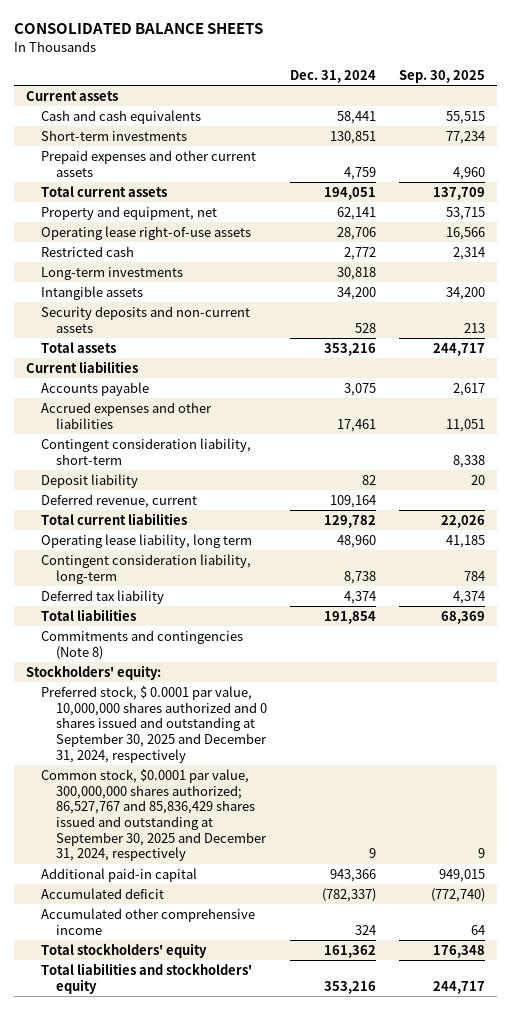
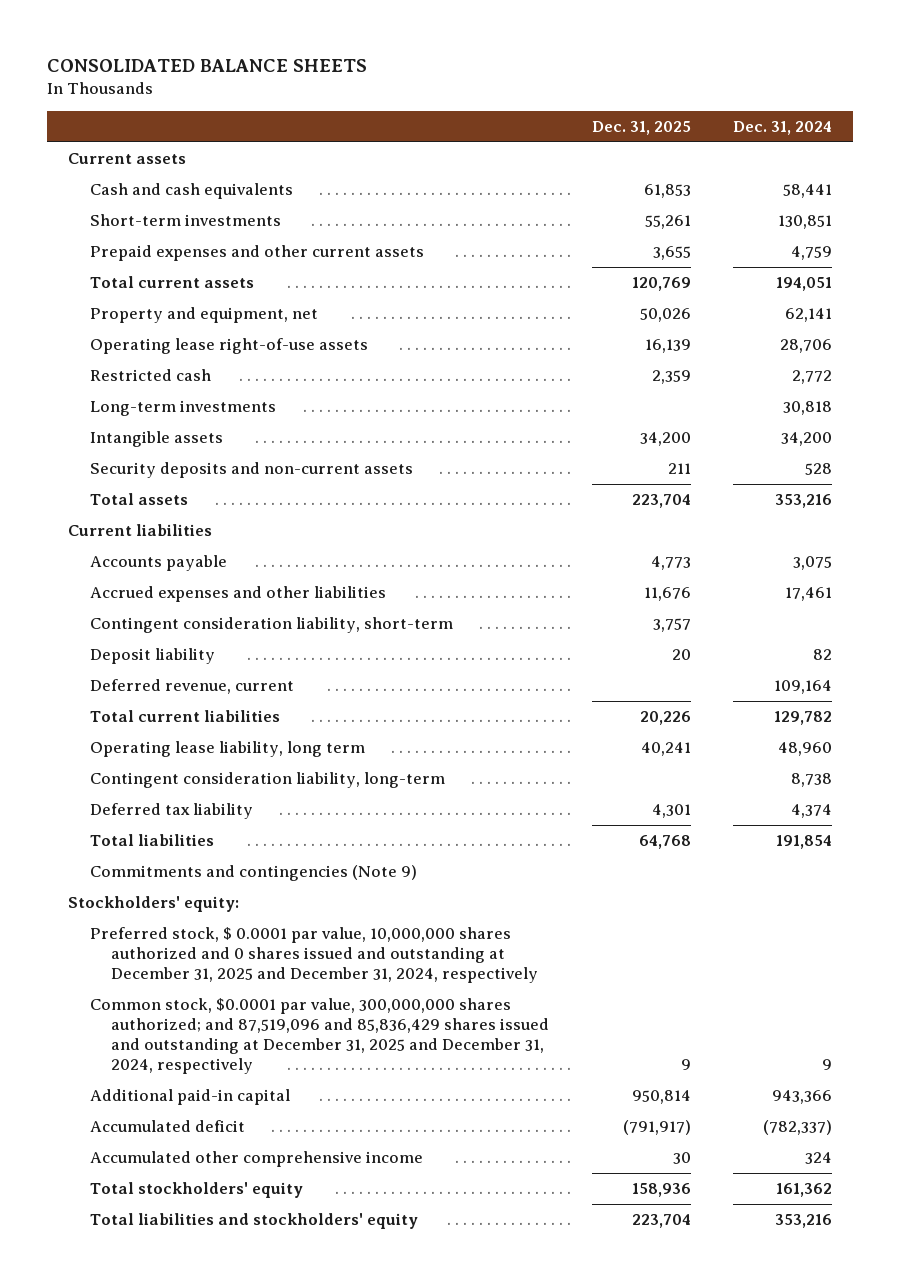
[399,69,486,83] Sep. 30, 2025 -> none
none -> [591,120,691,135] Dec. 31, 2025
[40,629,243,660] Commitments and contingencies (Note 8) -> [89,865,417,882] Commitments and contingencies (Note 9)
[40,685,268,763] Preferred stock, $ 0.0001 par value, 10,000,000 shares authorized and 0 shares issued and outstanding at September 30, 2025 and December 31, 2024, respectively -> [89,927,539,983] Preferred stock, $ 0.0001 par value, 10,000,000 shares authorized and 0 shares issued and outstanding at December 31, 2025 and December 31, 2024, respectively
[40,768,268,862] Common stock, $0.0001 par value, 300,000,000 shares authorized; 86,527,767 and 85,836,429 shares issued and outstanding at September 30, 2025 and December 31, 2024, respectively -> [89,998,550,1074] Common stock, $0.0001 par value, 300,000,000 shares authorized; and 87,519,096 and 85,836,429 shares issued and outstanding at December 31, 2025 and December 31, 2024, respectively

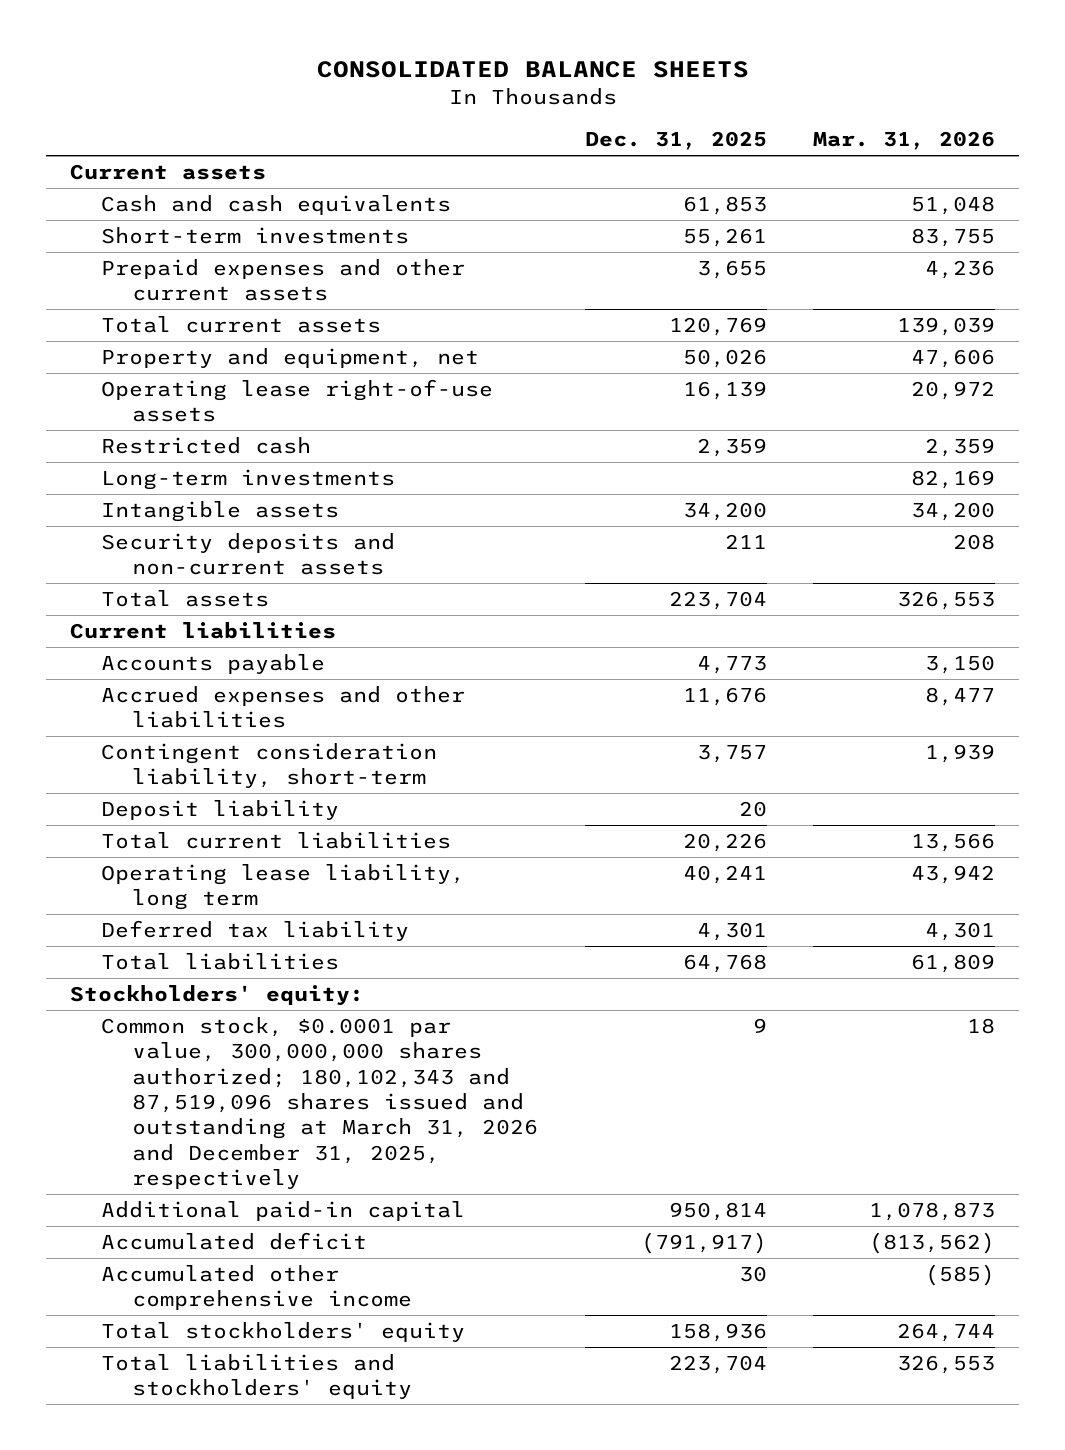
[733,120,833,135] Dec. 31, 2024 -> none
none -> [813,131,996,151] Mar. 31, 2026
[89,679,294,695] Deferred revenue, current -> none
[89,772,445,789] Contingent consideration liability, long-term -> none
[89,865,417,882] Commitments and contingencies (Note 9) -> none
[89,927,539,983] Preferred stock, $ 0.0001 par value, 10,000,000 shares authorized and 0 shares issued and outstanding at December 31, 2025 and December 31, 2024, respectively -> none
[89,998,550,1074] Common stock, $0.0001 par value, 300,000,000 shares authorized; and 87,519,096 and 85,836,429 shares issued and outstanding at December 31, 2025 and December 31, 2024, respectively -> [100,1016,539,1190] Common stock, $0.0001 par value, 300,000,000 shares authorized; 180,102,343 and 87,519,096 shares issued and outstanding at March 31, 2026 and December 31, 2025, respectively

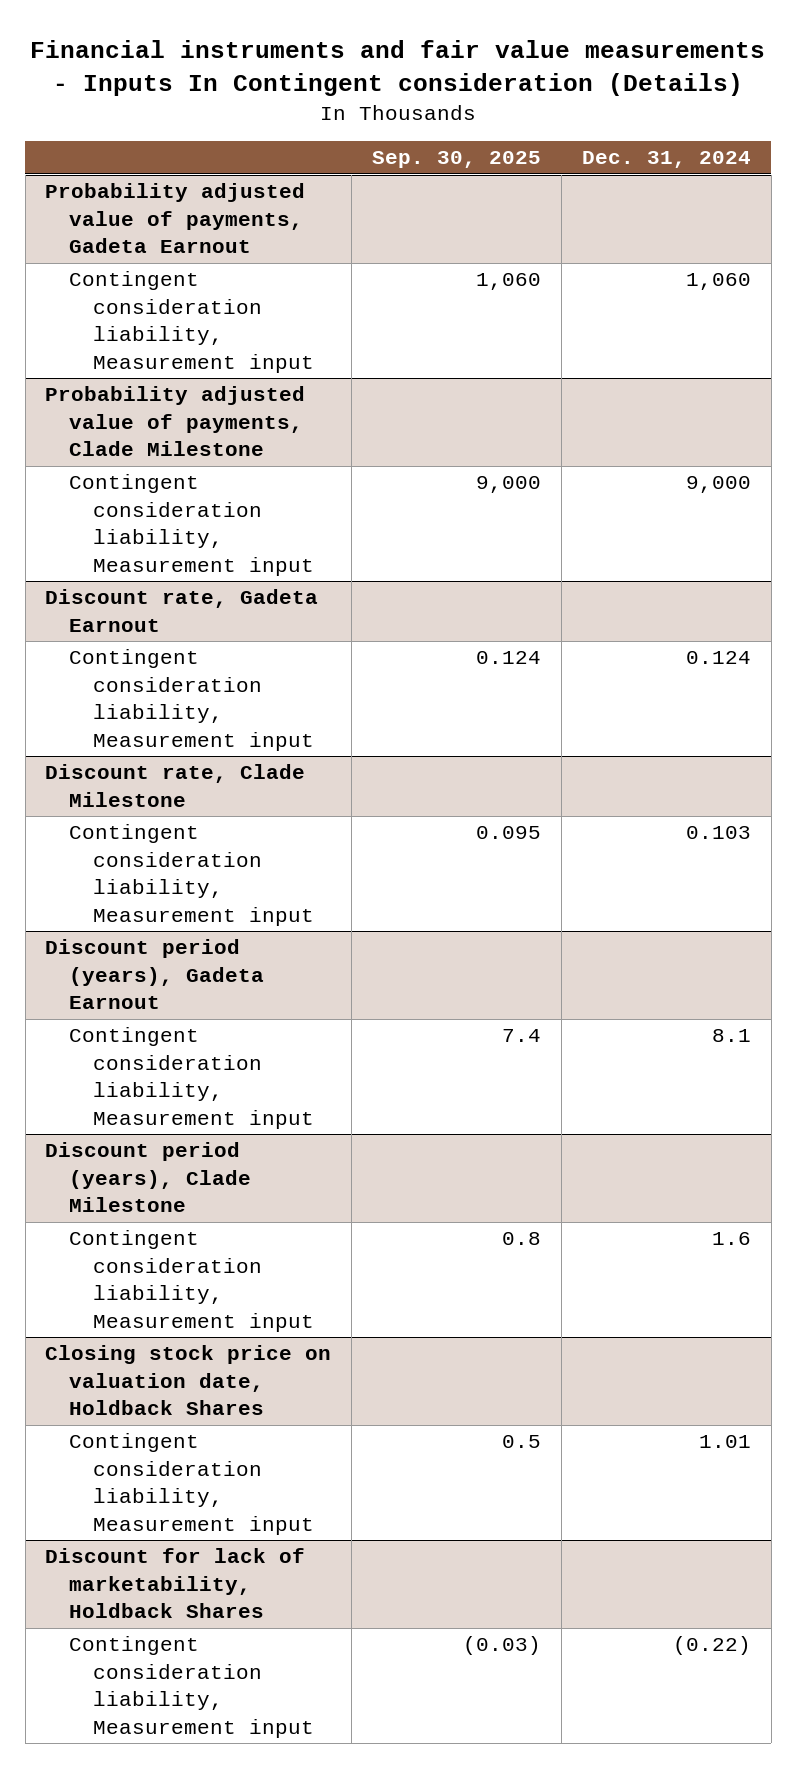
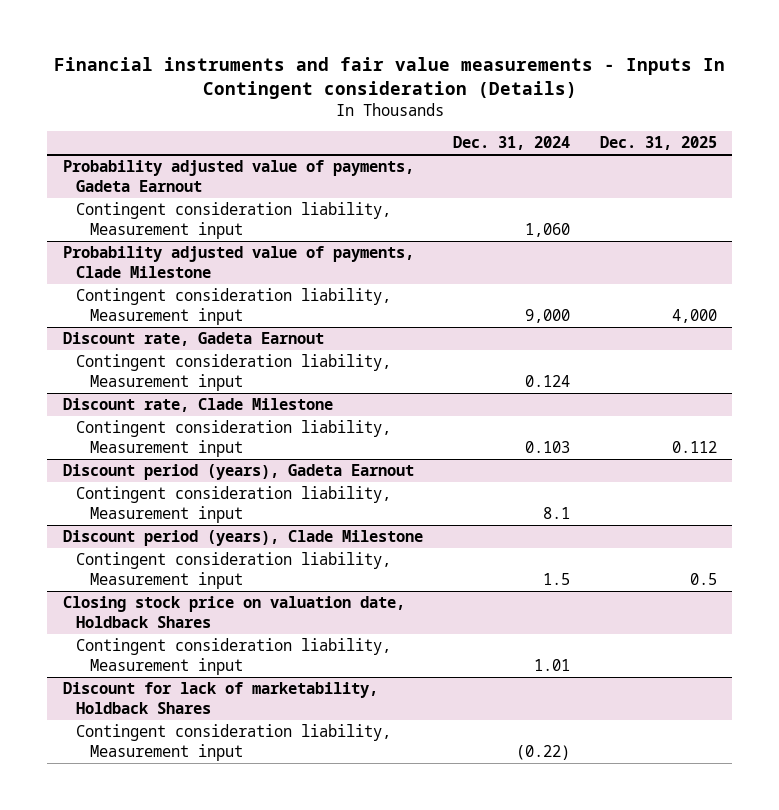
[372,151,542,169] Sep. 30, 2025 -> none
none -> [599,136,717,151] Dec. 31, 2025
[711,1232,751,1246] 1.6 -> [542,572,570,585] 1.5

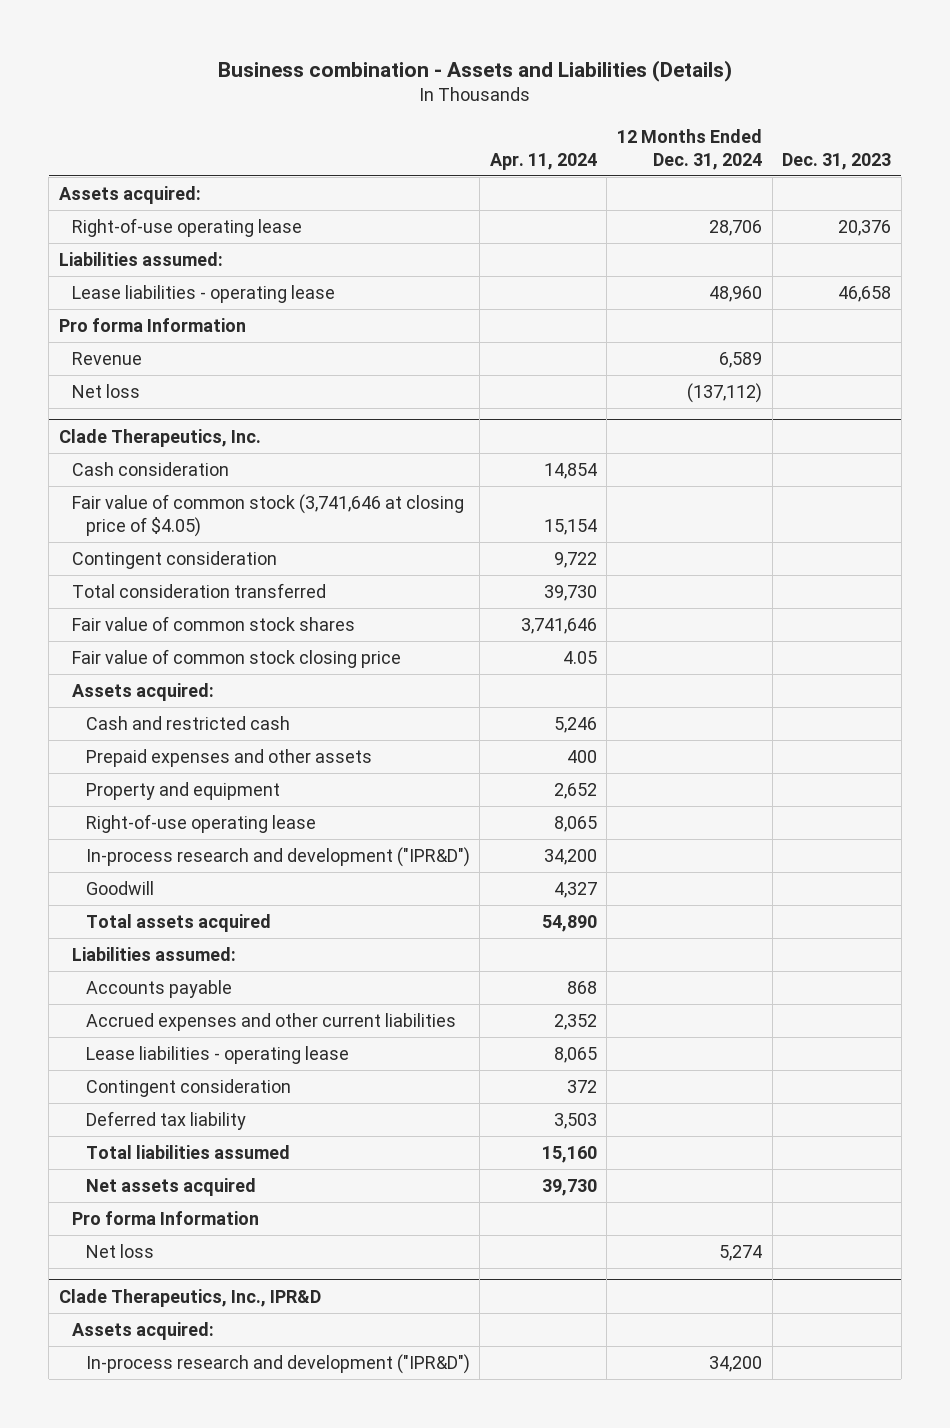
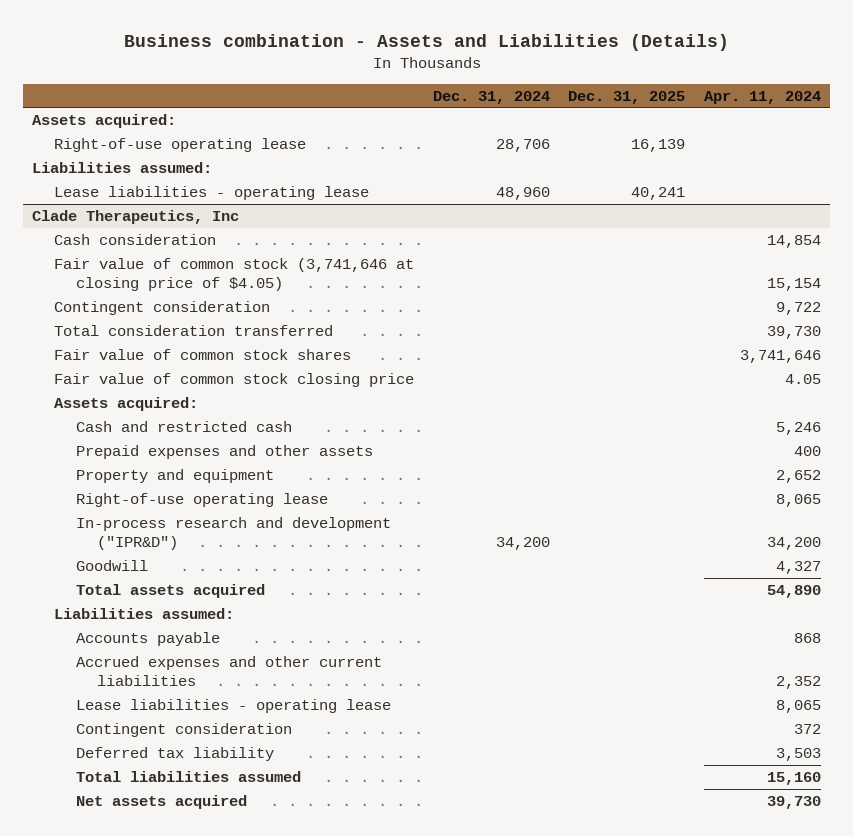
[617,128,763,170] 12 Months Ended Dec. 31, 2024 -> none
[782,152,892,170] Dec. 31, 2023 -> none
none -> [432,90,550,104] Dec. 31, 2024
none -> [568,90,686,104] Dec. 31, 2025
[58,318,246,333] Pro forma Information -> none
[72,352,143,366] Revenue -> none
[72,384,141,399] Net loss -> none
[58,428,261,447] Clade Therapeutics, Inc. -> [32,210,240,225] Clade Therapeutics, Inc
[72,1211,260,1226] Pro forma Information -> none
[85,1244,154,1259] Net loss -> none
[58,1288,321,1307] Clade Therapeutics, Inc., IPR&D -> none
[72,1322,215,1341] Assets acquired: -> none
[85,1354,470,1375] In-process research and development ("IPR&D") -> none

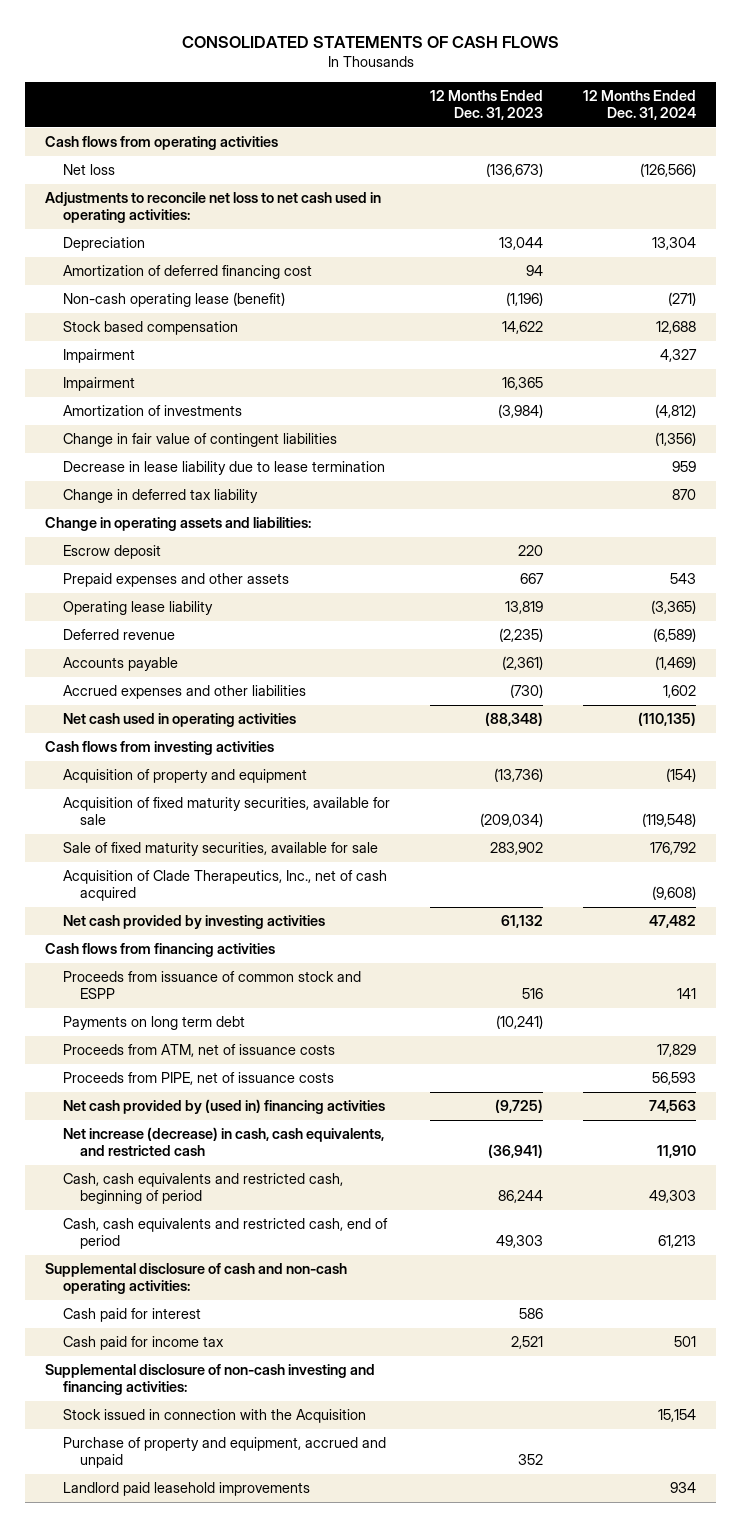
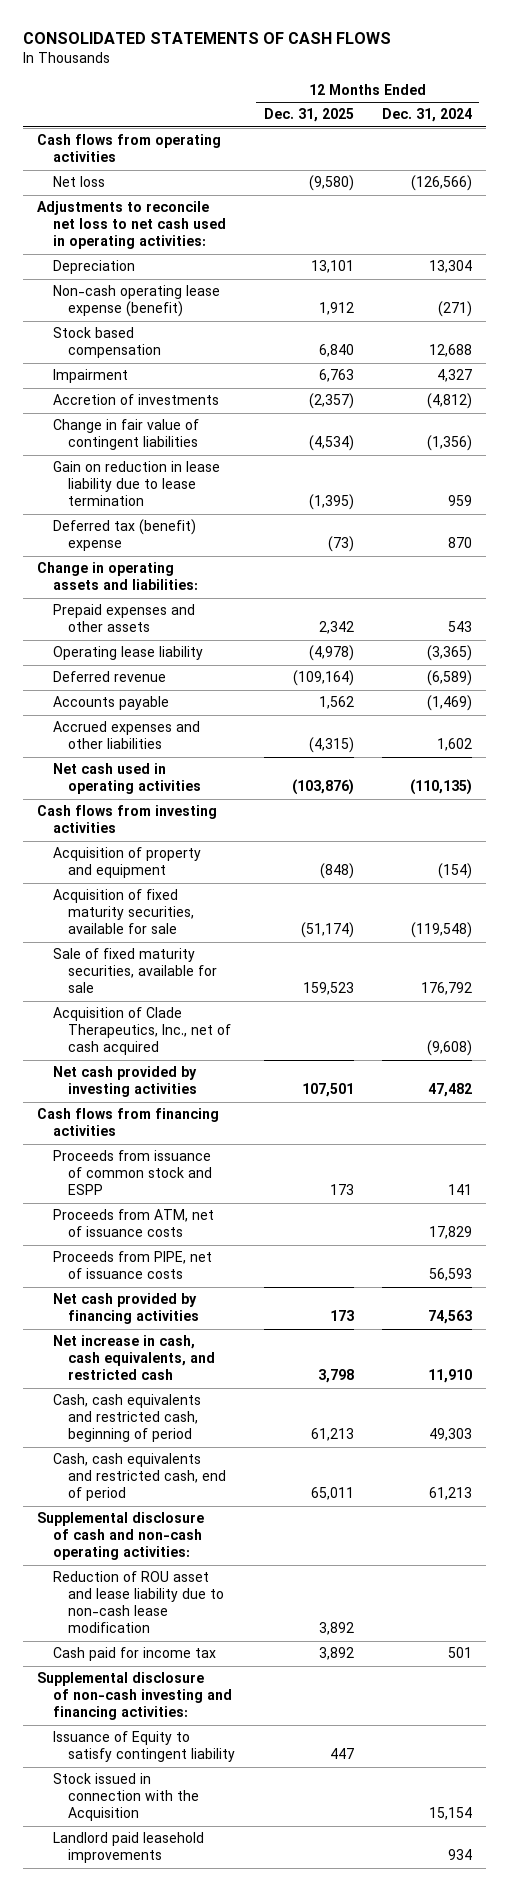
[429,90,543,121] 12 Months Ended Dec. 31, 2023 -> none
none -> [263,108,354,123] Dec. 31, 2025
[62,265,312,280] Amortization of deferred financing cost -> none
[62,292,285,308] Non-cash operating lease (benefit) -> [52,285,220,318] Non-cash operating lease expense (benefit)
[62,377,135,392] Impairment -> none
[62,405,242,417] Amortization of investments -> [52,394,219,406] Accretion of investments
[62,489,258,504] Change in deferred tax liability -> none
[62,461,385,476] Decrease in lease liability due to lease termination -> [52,461,220,507] Gain on reduction in lease liability due to lease termination
none -> [52,519,196,552] Deferred tax (benefit) expense
[62,545,161,560] Escrow deposit -> none
[62,1016,245,1031] Payments on long term debt -> none
[62,1099,385,1115] Net cash provided by (used in) financing activities -> [52,1293,200,1325] Net cash provided by financing activities
[62,1127,384,1157] Net increase (decrease) in cash, cash equivalents, and restricted cash -> [52,1335,216,1381] Net increase in cash, cash equivalents, and restricted cash
[62,1308,201,1323] Cash paid for interest -> none
none -> [52,1571,225,1634] Reduction of ROU asset and lease liability due to non-cash lease modification
none -> [52,1731,236,1763] Issuance of Equity to satisfy contingent liability
[62,1437,386,1469] Purchase of property and equipment, accrued and unpaid -> none

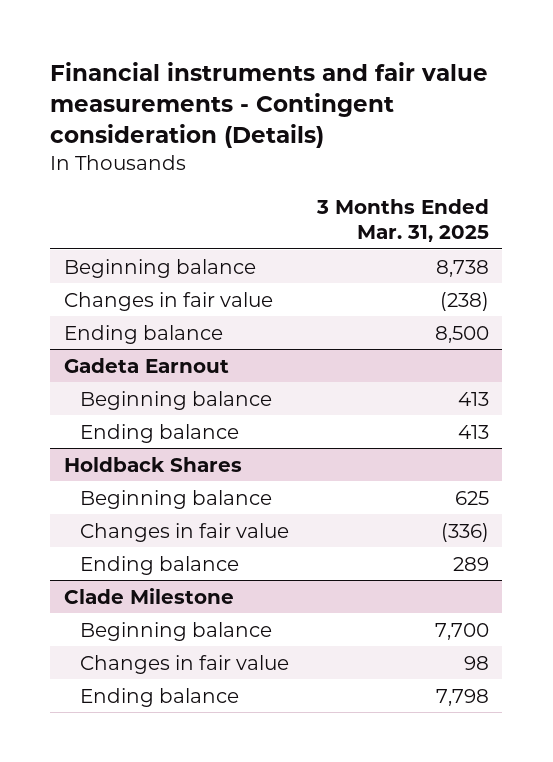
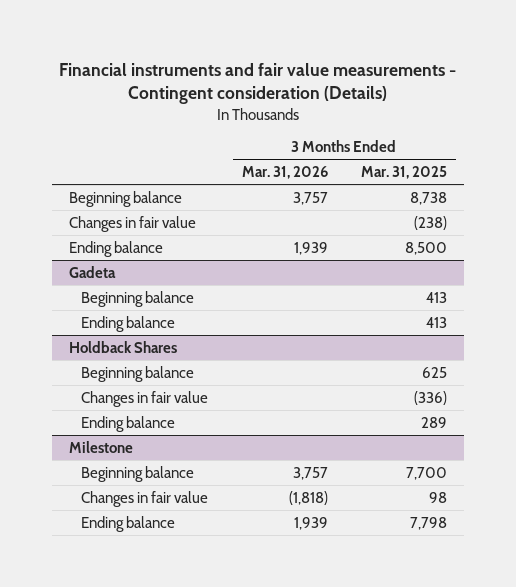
none -> [241,166,328,180] Mar. 31, 2026
[64,357,230,373] Gadeta Earnout -> [69,265,117,278] Gadeta
[64,587,235,604] Clade Milestone -> [69,440,134,453] Milestone

